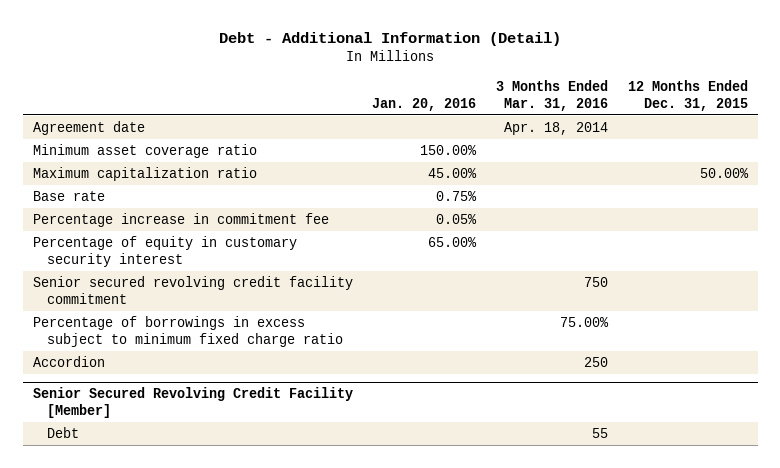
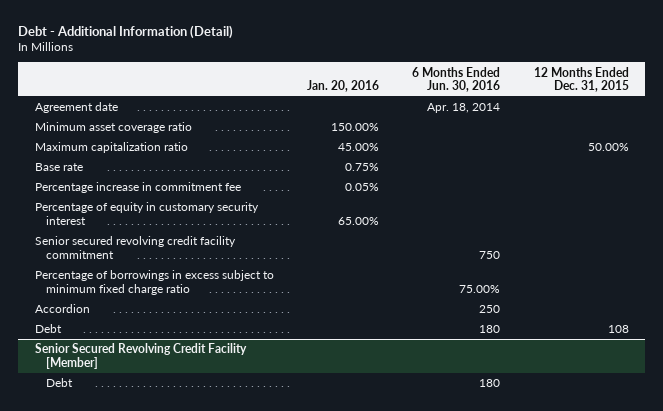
[495,79,608,111] 3 Months Ended Mar. 31, 2016 -> none
none -> [412,66,501,92] 6 Months Ended Jun. 30, 2016
none -> [34,324,62,334] Debt

